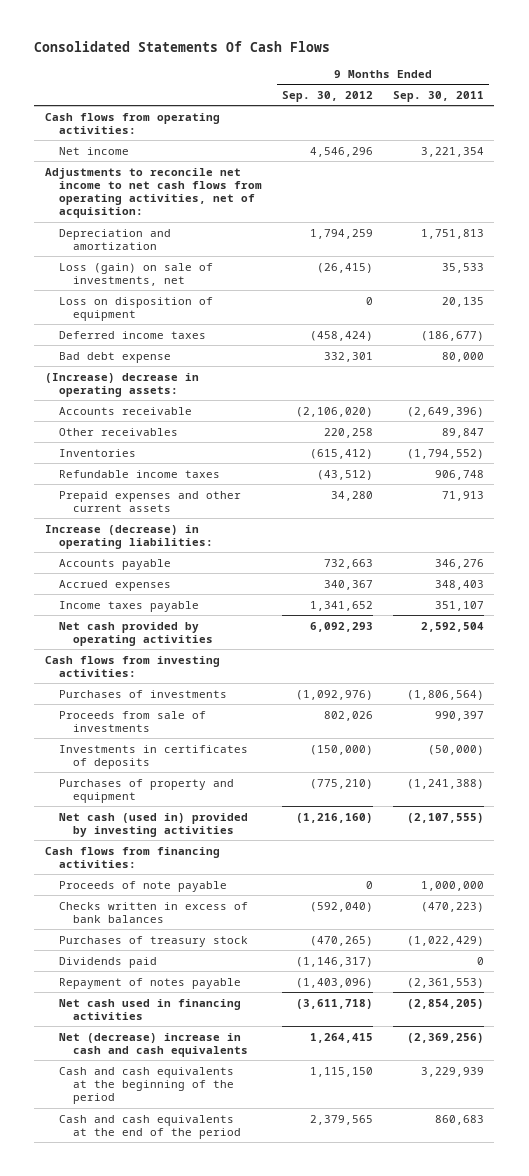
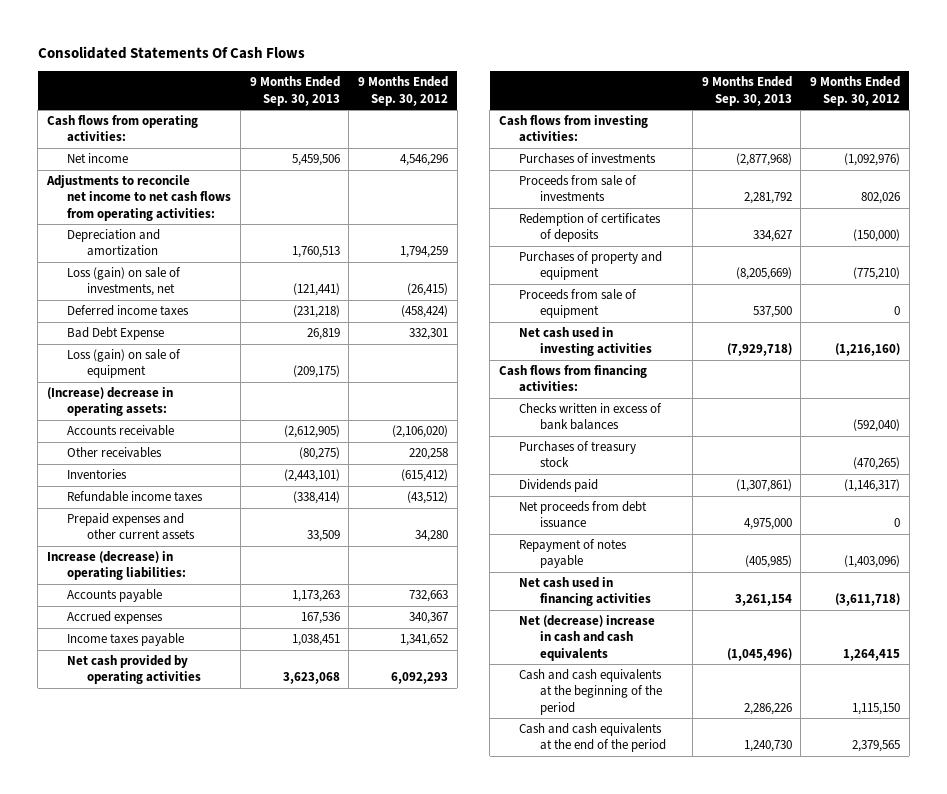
[393,90,485,102] Sep. 30, 2011 -> none
none -> [249,76,340,106] 9 Months Ended Sep. 30, 2013
[44,167,262,219] Adjustments to reconcile net income to net cash flows from operating activities, net of acquisition: -> [45,175,232,221] Adjustments to reconcile net income to net cash flows from operating activities:
[58,296,213,321] Loss on disposition of equipment -> none
[58,351,171,363] Bad debt expense -> [67,327,165,341] Bad Debt Expense
none -> [67,349,182,379] Loss (gain) on sale of equipment
[58,744,248,769] Investments in certificates of deposits -> [519,213,662,243] Redemption of certificates of deposits
none -> [519,289,638,319] Proceeds from sale of equipment
[58,812,248,837] Net cash (used in) provided by investing activities -> [519,327,652,357] Net cash used in investing activities
[58,880,227,892] Proceeds of note payable -> none
none -> [519,501,648,529] Net proceeds from debt issuance

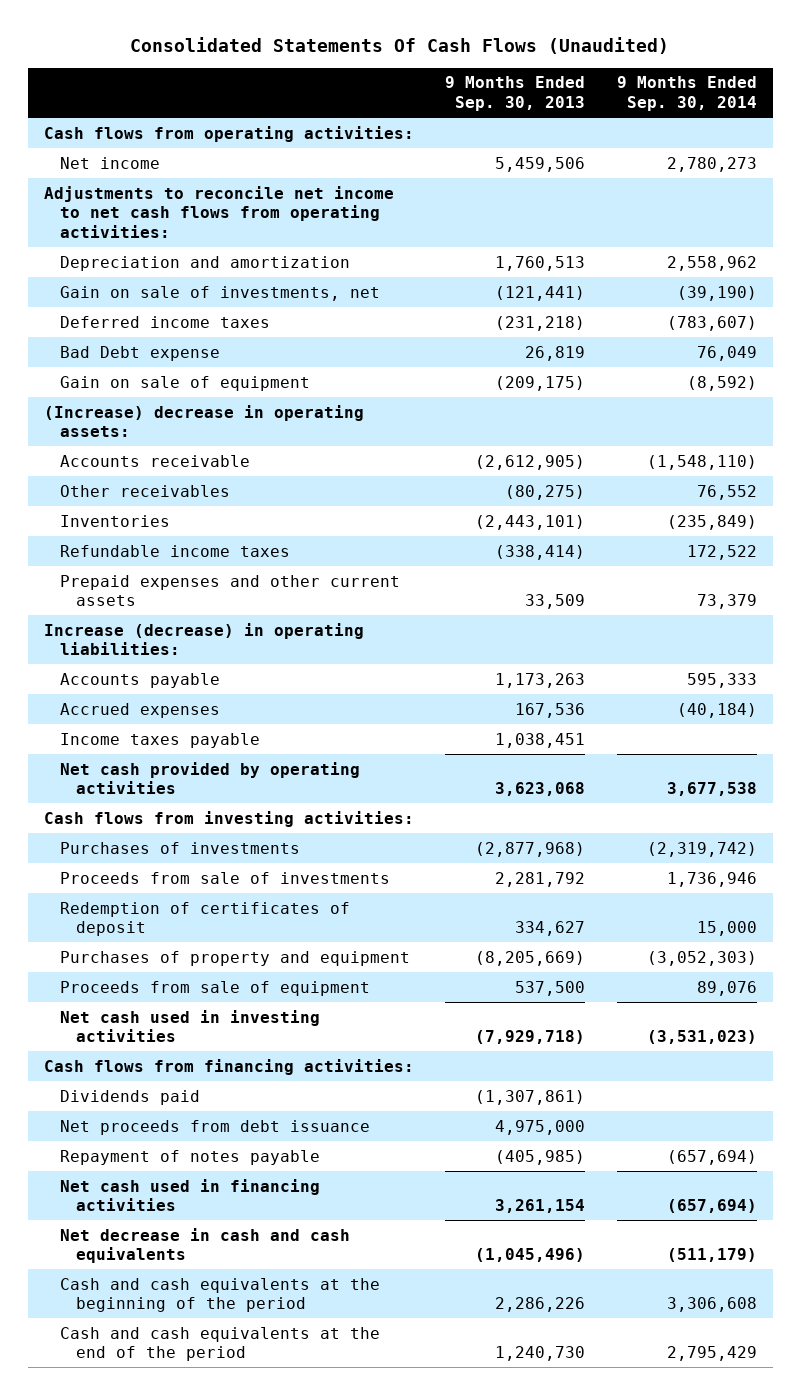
[37,46,305,60] Consolidated Statements Of Cash Flows -> [130,37,670,55] Consolidated Statements Of Cash Flows (Unaudited)
[358,76,449,106] 9 Months Ended Sep. 30, 2012 -> none
none -> [616,76,757,111] 9 Months Ended Sep. 30, 2014
[67,267,182,297] Loss (gain) on sale of investments, net -> [59,285,380,301] Gain on sale of investments, net
[67,327,165,341] Bad Debt Expense -> [59,345,220,361] Bad Debt expense
[67,349,182,379] Loss (gain) on sale of equipment -> [59,375,310,391] Gain on sale of equipment
[519,213,662,243] Redemption of certificates of deposits -> [59,901,350,937] Redemption of certificates of deposit
[519,403,663,431] Checks written in excess of bank balances -> none
[519,441,637,468] Purchases of treasury stock -> none
[519,615,656,661] Net (decrease) increase in cash and cash equivalents -> [59,1227,350,1264] Net decrease in cash and cash equivalents

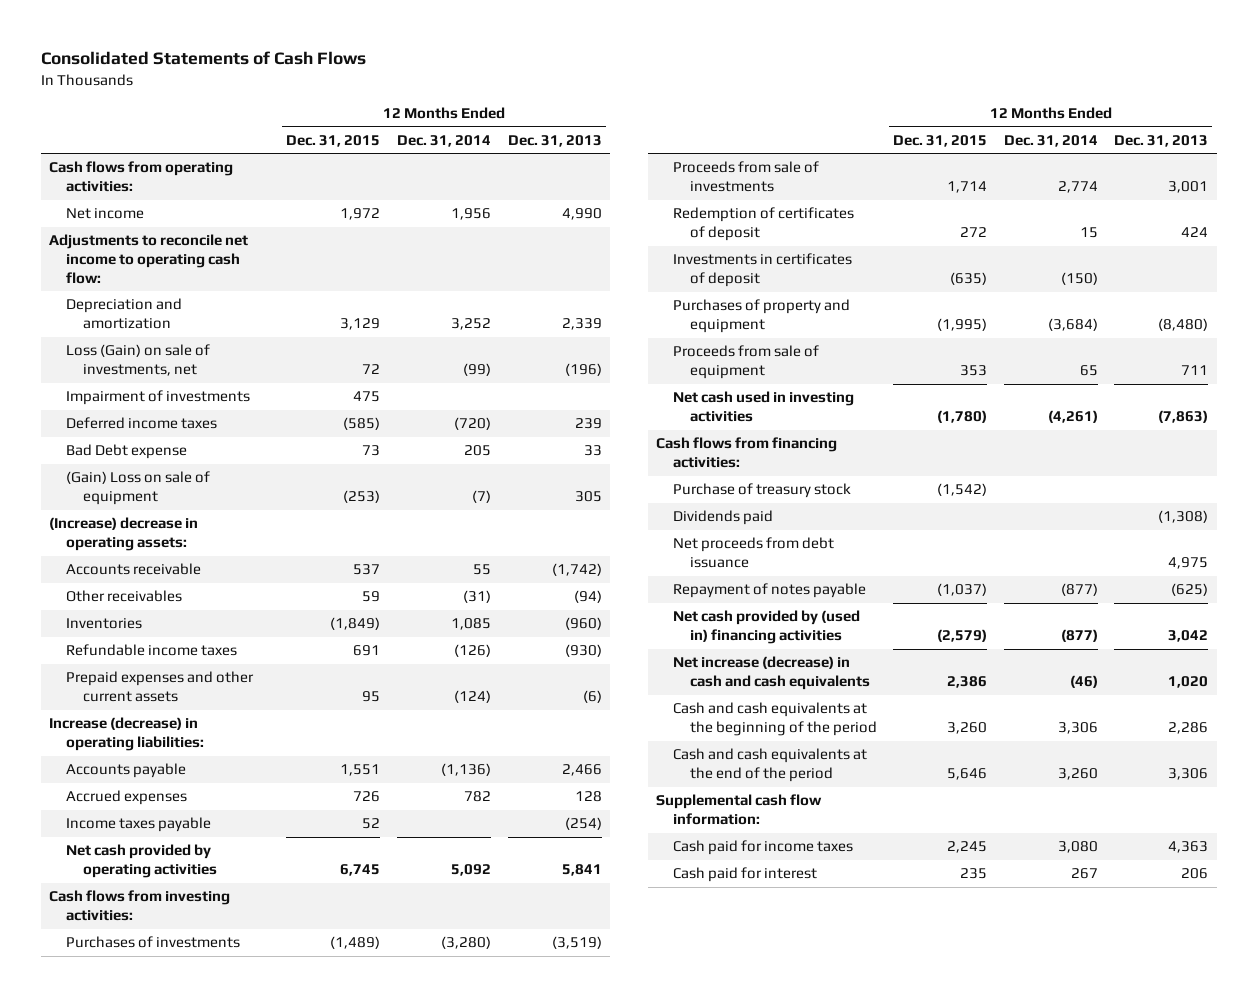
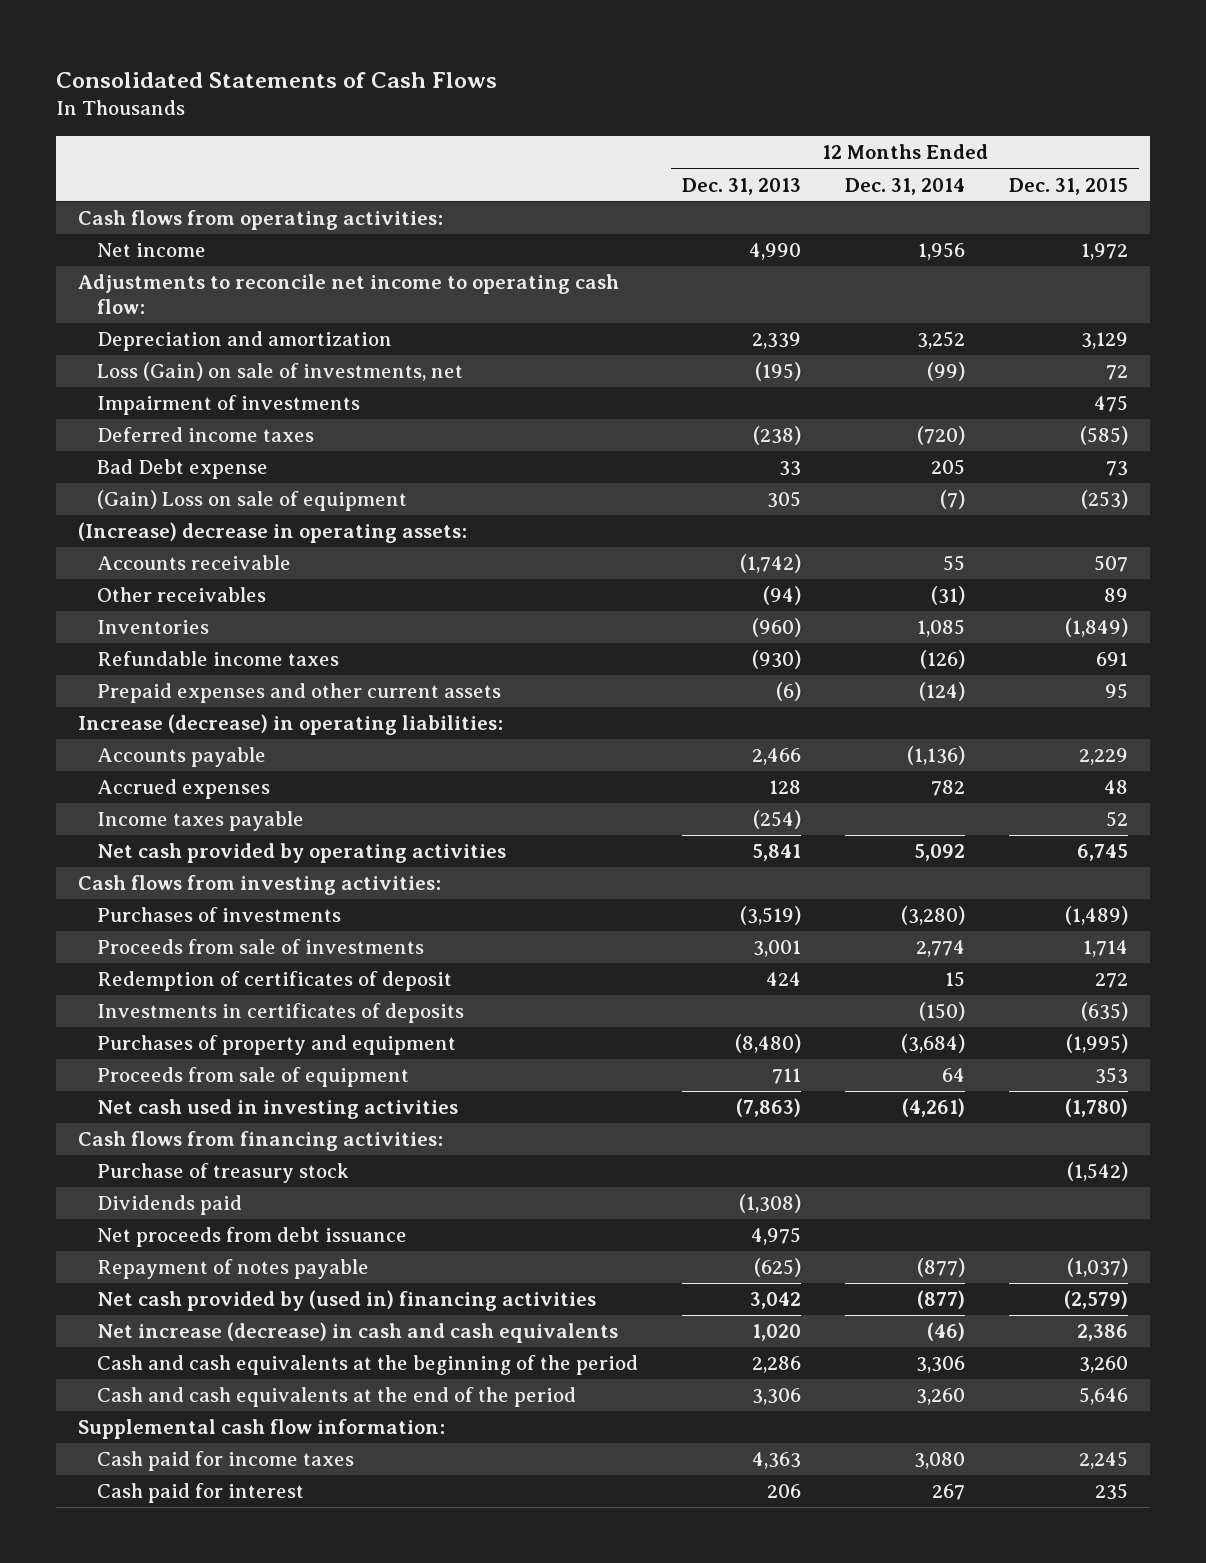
[564,363,602,377] (196) -> [755,362,802,382] (195)
[574,418,602,430] 239 -> [753,426,802,446] (238)
[353,564,381,576] 537 -> [1094,555,1129,573] 507
[362,591,381,603] 59 -> [1104,588,1129,603] 89
[340,764,381,777] 1,551 -> [1079,748,1129,766] 2,229
[353,791,381,803] 726 -> [1104,780,1129,795] 48
[672,253,852,288] Investments in certificates of deposit -> [97,1003,465,1024] Investments in certificates of deposits
[1079,365,1098,377] 65 -> [942,1068,966,1083] 64

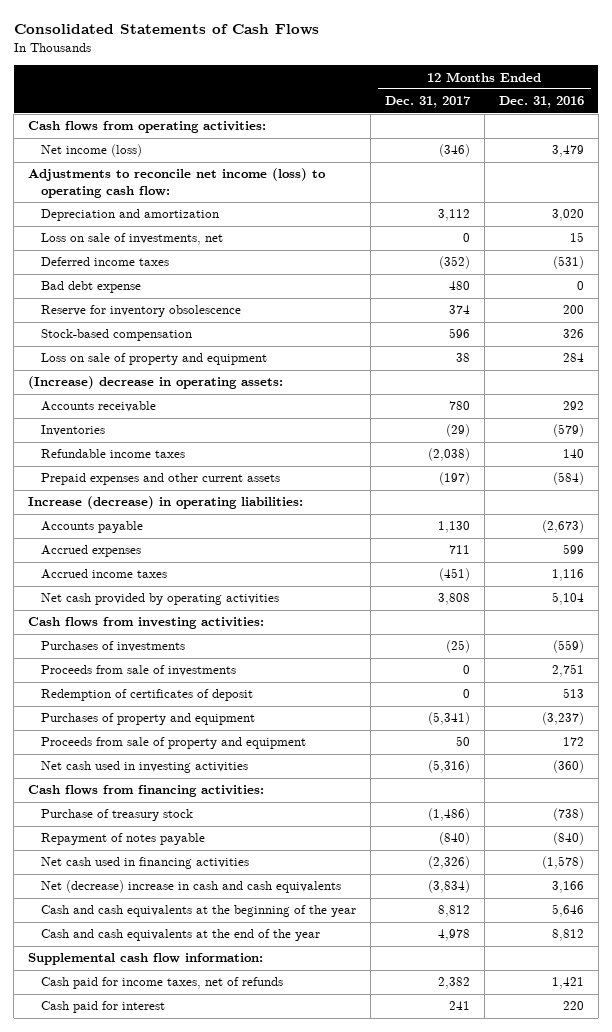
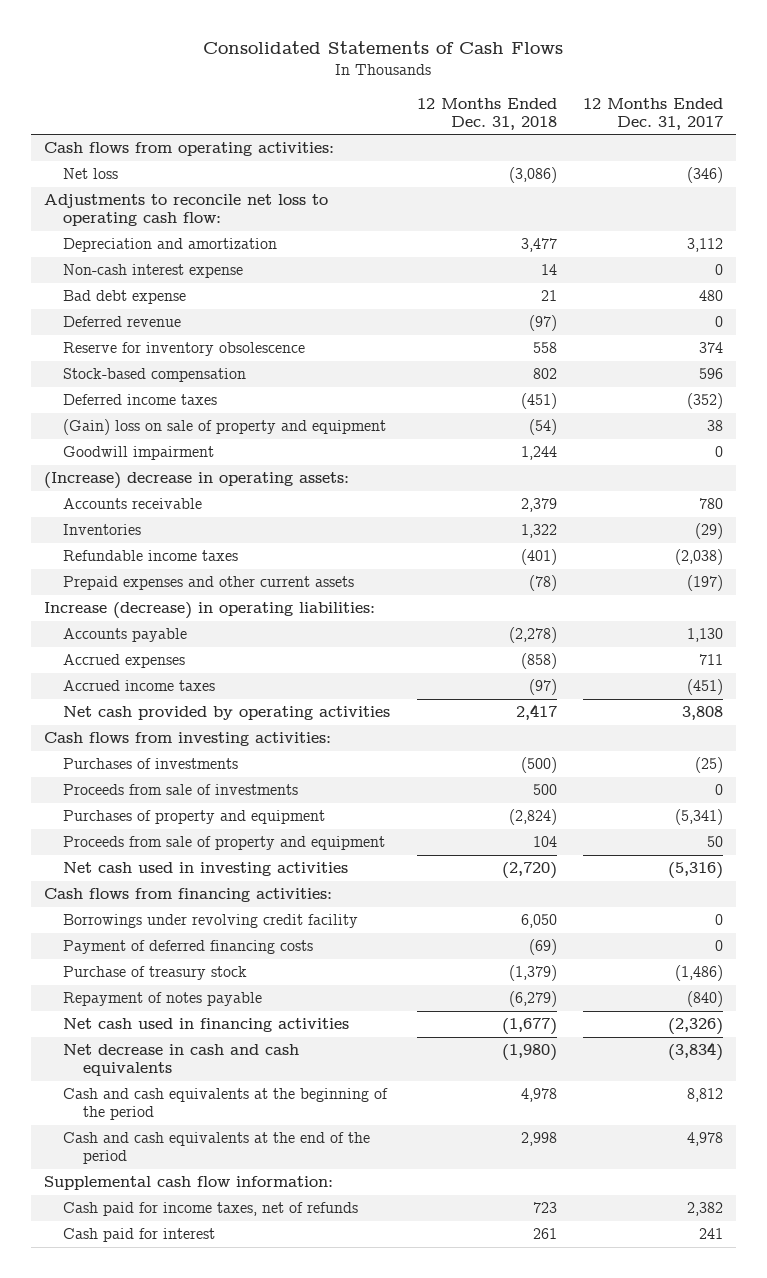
[498,96,584,109] Dec. 31, 2016 -> none
none -> [416,98,557,130] 12 Months Ended Dec. 31, 2018
[40,144,142,158] Net income (loss) -> [63,168,119,180] Net loss
[28,168,327,198] Adjustments to reconcile net income (loss) to operating cash flow: -> [43,194,328,227] Adjustments to reconcile net loss to operating cash flow:
[40,233,223,246] Loss on sale of investments, net -> none
none -> [63,264,244,279] Non-cash interest expense
none -> [63,316,182,328] Deferred revenue
[40,257,169,267] Deferred income taxes -> [63,394,218,406] Deferred income taxes
[40,353,267,366] Loss on sale of property and equipment -> [63,419,387,436] (Gain) loss on sale of property and equipment
none -> [63,446,215,461] Goodwill impairment
[40,689,253,702] Redemption of certificates of deposit -> none
none -> [63,914,359,929] Borrowings under revolving credit facility
none -> [63,940,314,955] Payment of deferred financing costs
[40,880,341,894] Net (decrease) increase in cash and cash equivalents -> [63,1044,300,1077] Net decrease in cash and cash equivalents
[40,905,356,918] Cash and cash equivalents at the beginning of the year -> [63,1088,389,1121] Cash and cash equivalents at the beginning of the period
[40,929,320,942] Cash and cash equivalents at the end of the year -> [63,1132,371,1165] Cash and cash equivalents at the end of the period

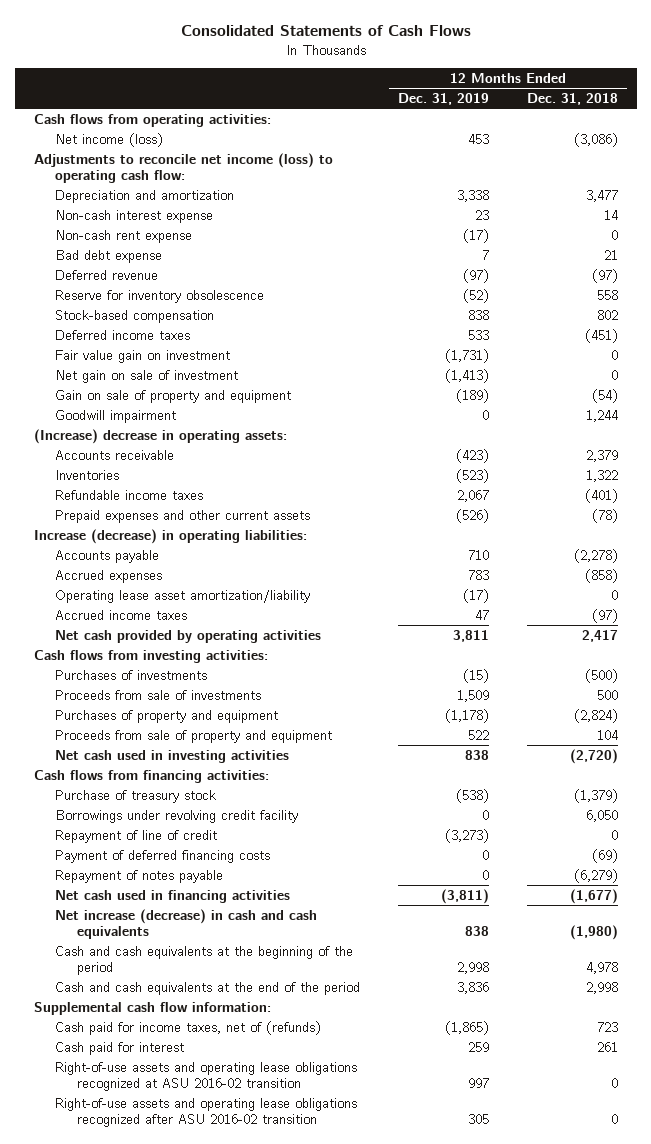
[583,98,724,130] 12 Months Ended Dec. 31, 2017 -> none
none -> [398,93,490,106] Dec. 31, 2019
[63,168,119,180] Net loss -> [55,132,164,147] Net income (loss)
[43,194,328,227] Adjustments to reconcile net loss to operating cash flow: -> [33,152,333,183] Adjustments to reconcile net income (loss) to operating cash flow:
none -> [55,229,193,243] Non-cash rent expense
none -> [55,349,231,363] Fair value gain on investment
none -> [55,369,239,383] Net gain on sale of investment
[63,419,387,436] (Gain) loss on sale of property and equipment -> [55,389,292,403] Gain on sale of property and equipment
none -> [55,589,311,603] Operating lease asset amortization/liability
[63,966,248,981] Purchase of treasury stock -> [55,789,217,803] Purchase of treasury stock
none -> [55,829,218,843] Repayment of line of credit
[63,1044,300,1077] Net decrease in cash and cash equivalents -> [55,908,318,939] Net increase (decrease) in cash and cash equivalents
[63,1202,359,1217] Cash paid for income taxes, net of refunds -> [55,1020,322,1035] Cash paid for income taxes, net of (refunds)
none -> [55,1061,358,1091] Right-of-use assets and operating lease obligations recognized at ASU 2016-02 transition
none -> [55,1097,358,1127] Right-of-use assets and operating lease obligations recognized after ASU 2016-02 transition

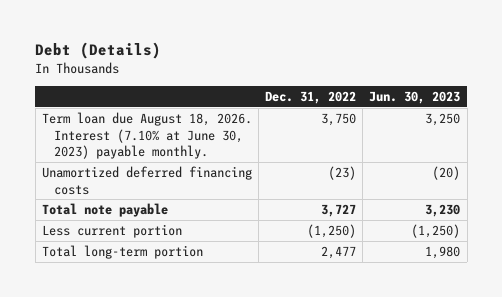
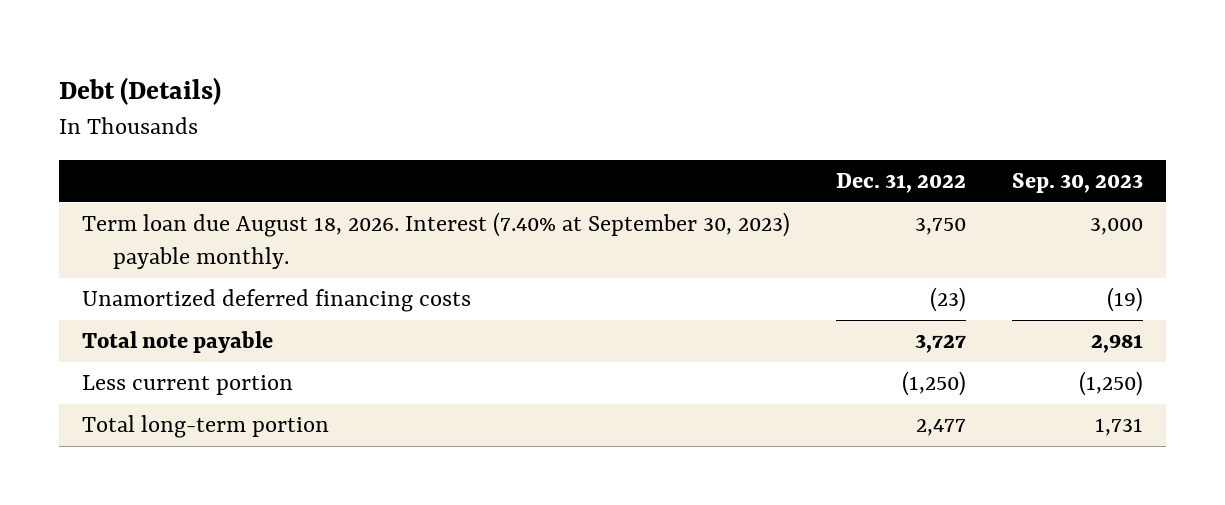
[369,91,461,105] Jun. 30, 2023 -> none
none -> [1012,173,1144,194] Sep. 30, 2023
[41,111,252,160] Term loan due August 18, 2026. Interest (7.10% at June 30, 2023) payable monthly. -> [82,212,791,270] Term loan due August 18, 2026. Interest (7.40% at September 30, 2023) payable monthly.

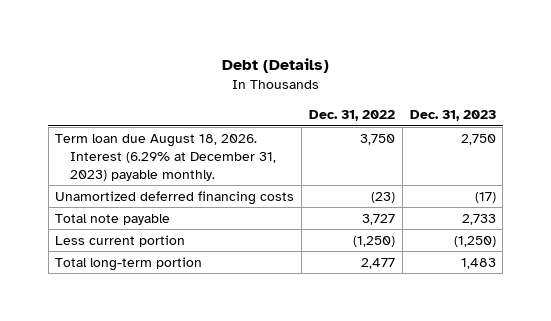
[1012,173,1144,194] Sep. 30, 2023 -> none
none -> [409,110,496,122] Dec. 31, 2023
[82,212,791,270] Term loan due August 18, 2026. Interest (7.40% at September 30, 2023) payable monthly. -> [55,133,276,181] Term loan due August 18, 2026. Interest (6.29% at December 31, 2023) payable monthly.

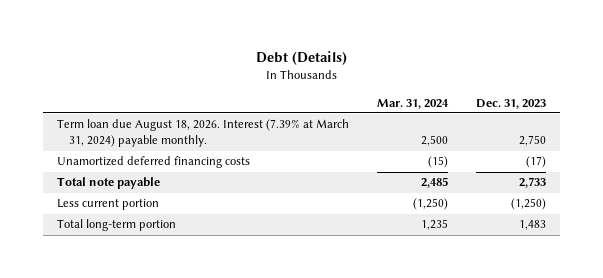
[309,110,396,122] Dec. 31, 2022 -> none
none -> [377,98,450,109] Mar. 31, 2024
[55,133,276,181] Term loan due August 18, 2026. Interest (6.29% at December 31, 2023) payable monthly. -> [56,119,349,148] Term loan due August 18, 2026. Interest (7.39% at March 31, 2024) payable monthly.

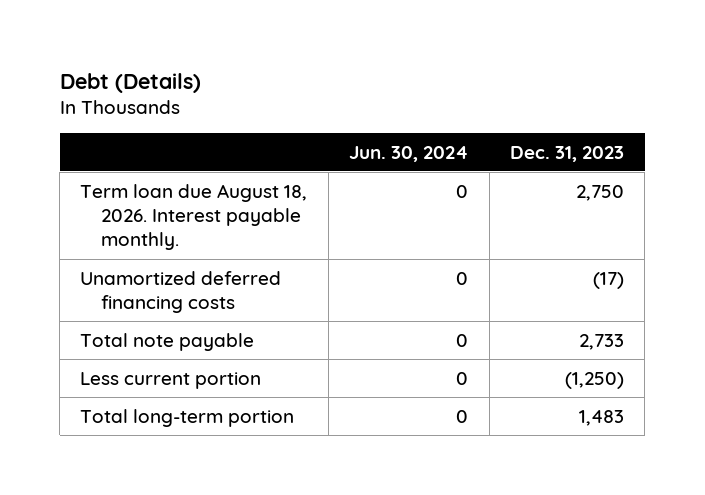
[377,98,450,109] Mar. 31, 2024 -> none
none -> [349,145,469,162] Jun. 30, 2024
[56,119,349,148] Term loan due August 18, 2026. Interest (7.39% at March 31, 2024) payable monthly. -> [80,183,308,251] Term loan due August 18, 2026. Interest payable monthly.

